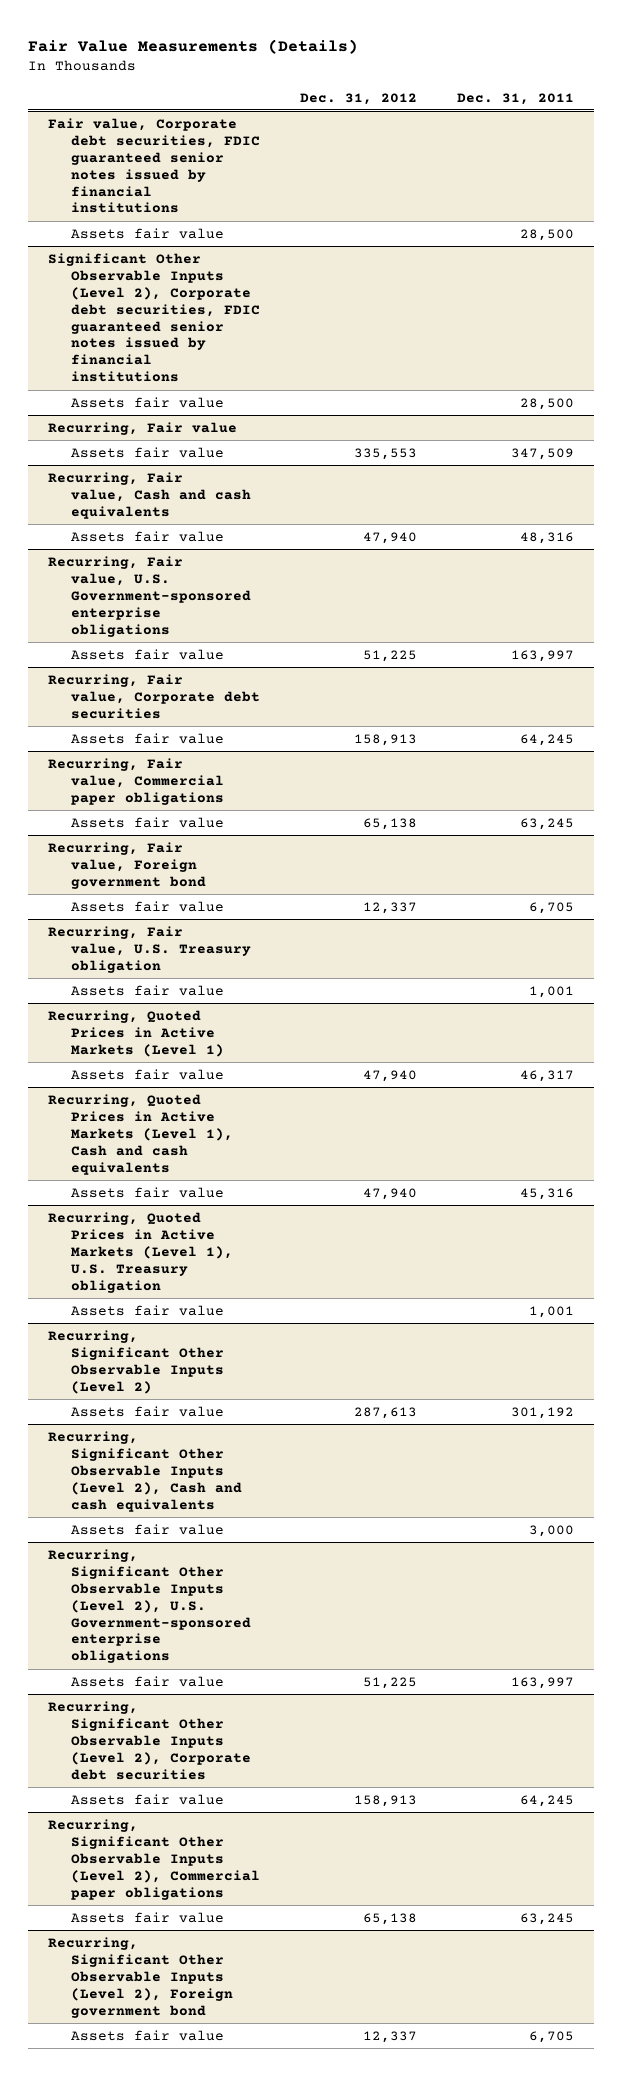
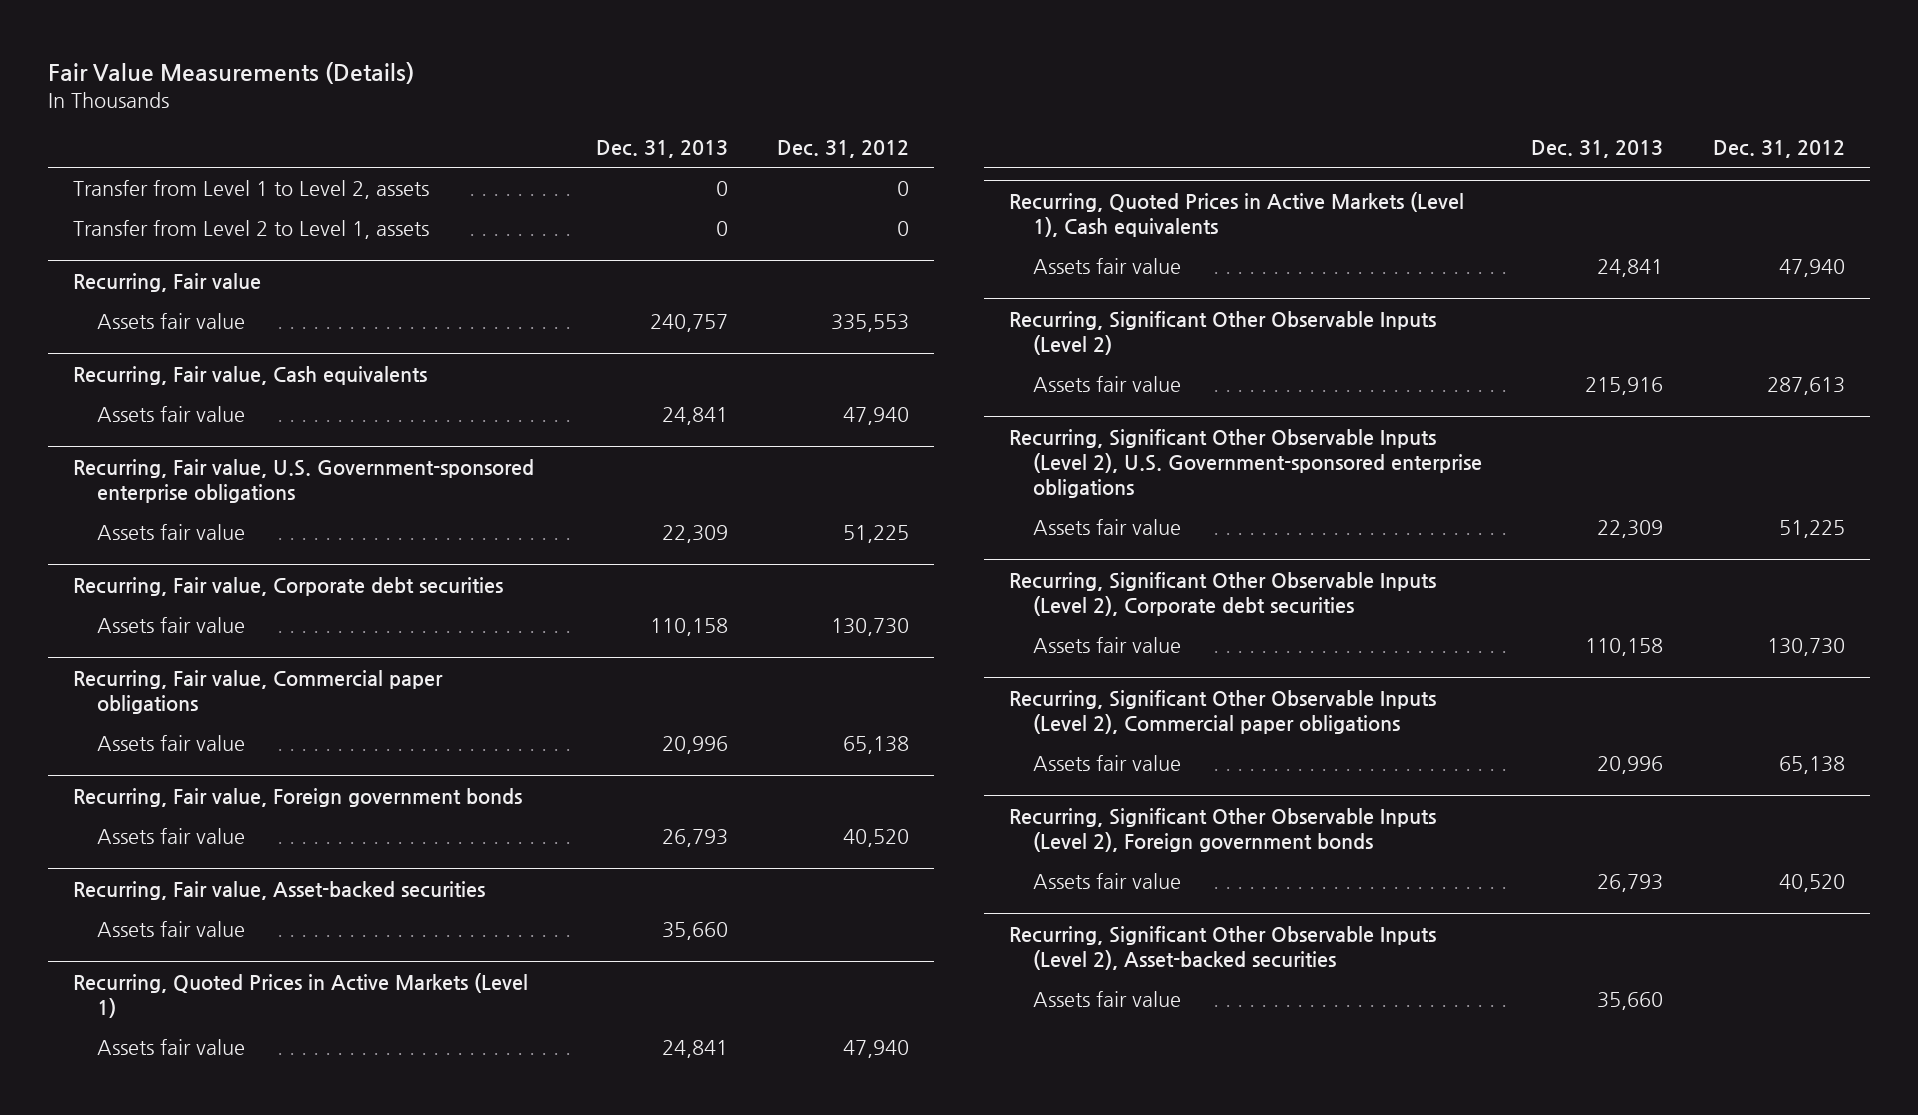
[457,92,575,105] Dec. 31, 2011 -> none
none -> [595,139,728,158] Dec. 31, 2013
[47,117,261,214] Fair value, Corporate debt securities, FDIC guaranteed senior notes issued by financial institutions -> none
[71,227,225,239] Assets fair value -> none
[47,252,261,383] Significant Other Observable Inputs (Level 2), Corporate debt securities, FDIC guaranteed senior notes issued by financial institutions -> none
[71,396,225,408] Assets fair value -> none
none -> [73,180,430,200] Transfer from Level 1 to Level 2, assets
none -> [73,220,430,240] Transfer from Level 2 to Level 1, assets
[47,471,252,519] Recurring, Fair value, Cash and cash equivalents -> [73,365,428,385] Recurring, Fair value, Cash equivalents
[354,733,418,746] 158,913 -> [831,618,910,637] 130,730
[47,925,252,973] Recurring, Fair value, U.S. Treasury obligation -> none
[47,841,207,889] Recurring, Fair value, Foreign government bond -> [73,787,523,807] Recurring, Fair value, Foreign government bonds
[363,901,418,914] 12,337 -> [843,829,910,848] 40,520
none -> [73,880,486,900] Recurring, Fair value, Asset-backed securities
[47,1093,234,1175] Recurring, Quoted Prices in Active Markets (Level 1), Cash and cash equivalents -> [1008,191,1464,237] Recurring, Quoted Prices in Active Markets (Level 1), Cash equivalents
[47,1211,234,1293] Recurring, Quoted Prices in Active Markets (Level 1), U.S. Treasury obligation -> none
[71,1304,225,1316] Assets fair value -> none
[47,1430,243,1512] Recurring, Significant Other Observable Inputs (Level 2), Cash and cash equivalents -> none
[71,1523,225,1535] Assets fair value -> none
[354,1794,418,1807] 158,913 -> [1766,638,1845,657] 130,730
[47,1936,234,2018] Recurring, Significant Other Observable Inputs (Level 2), Foreign government bond -> [1008,807,1436,852] Recurring, Significant Other Observable Inputs (Level 2), Foreign government bonds
[363,2030,418,2043] 12,337 -> [1778,874,1845,893] 40,520
none -> [1008,925,1436,970] Recurring, Significant Other Observable Inputs (Level 2), Asset-backed securities
none -> [1032,991,1181,1008] Assets fair value

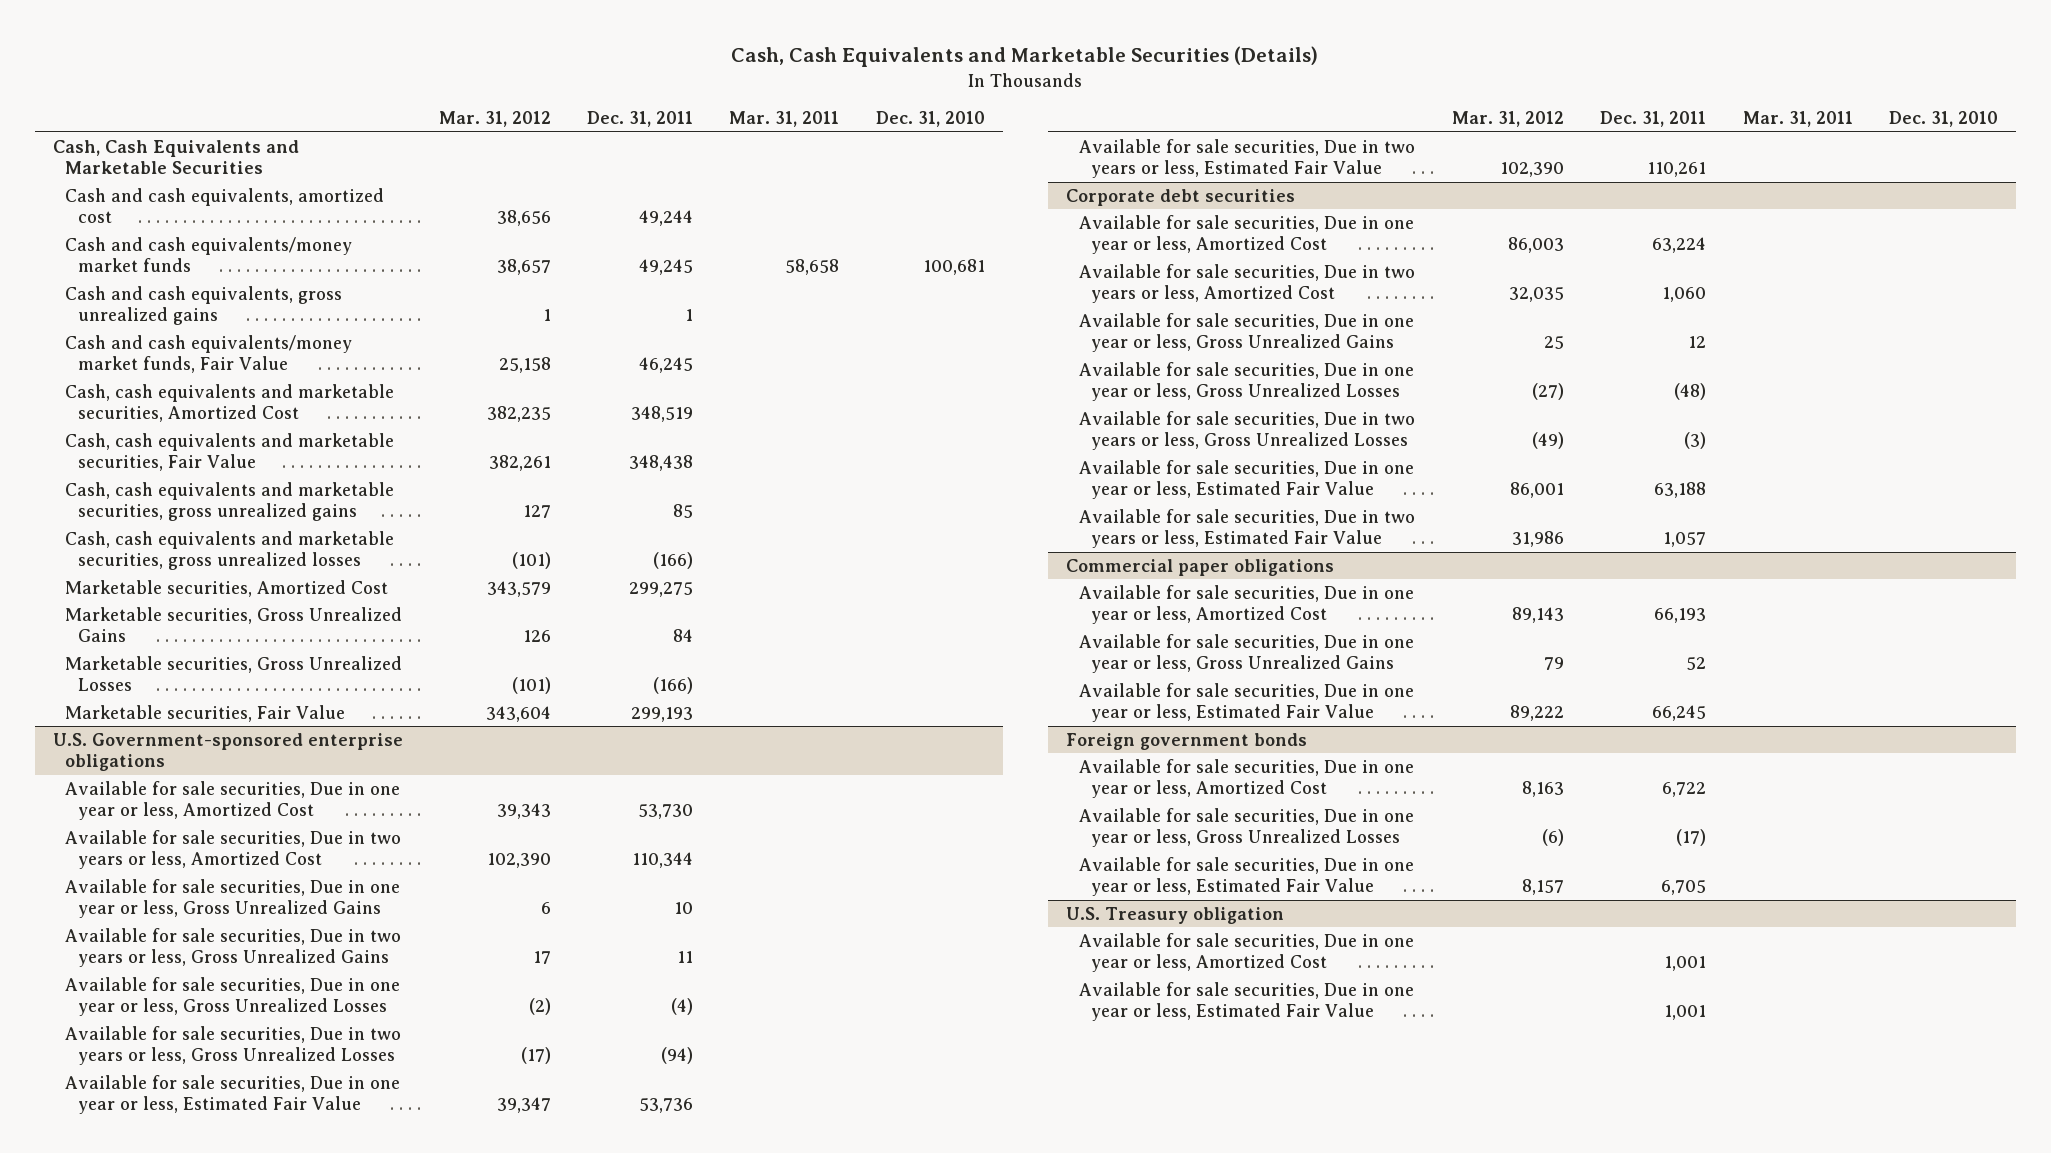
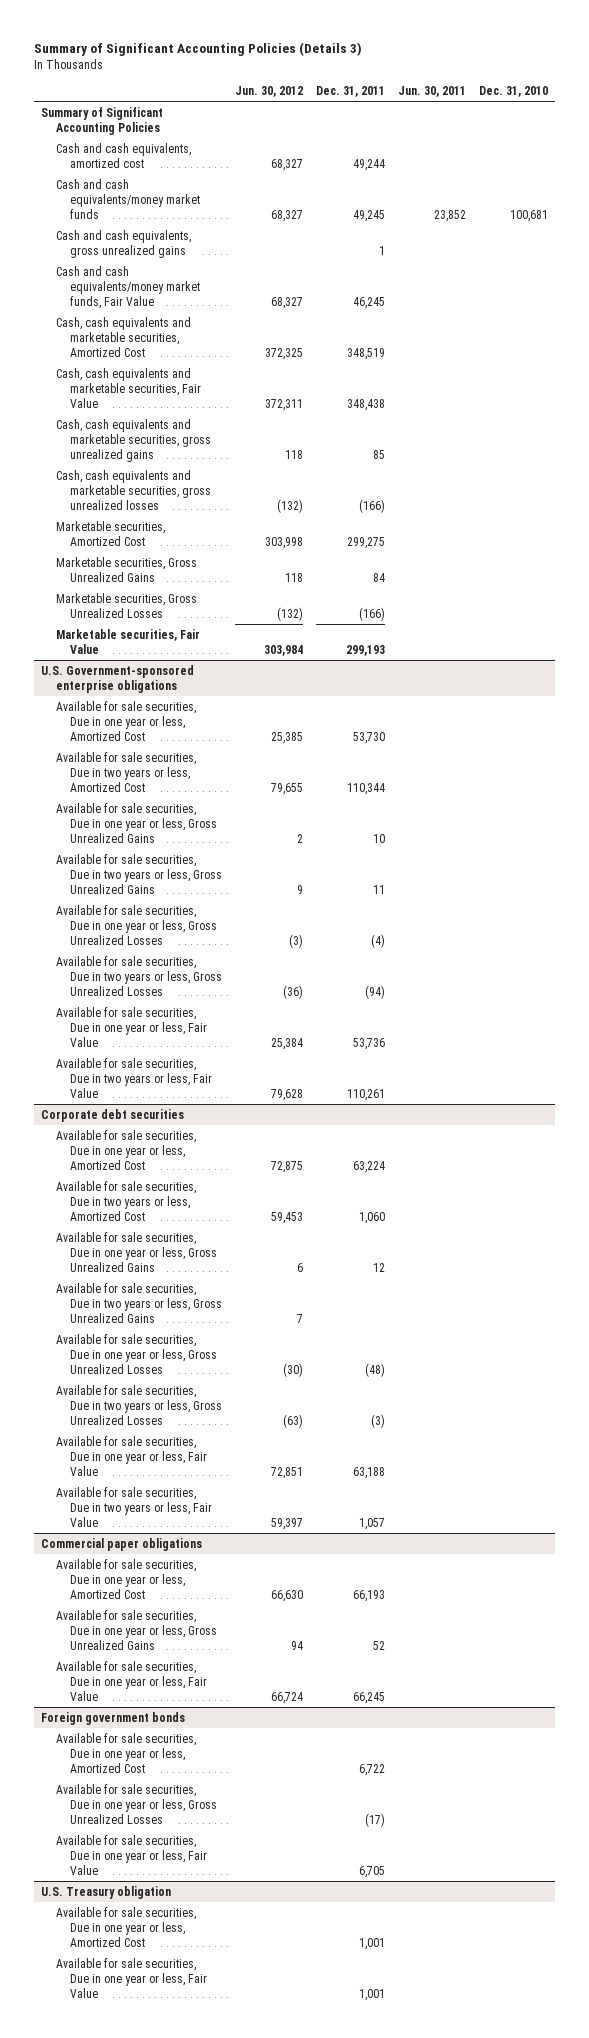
[731,46,1319,68] Cash, Cash Equivalents and Marketable Securities (Details) -> [34,41,363,56] Summary of Significant Accounting Policies (Details 3)
[438,111,551,128] Mar. 31, 2012 -> none
[729,111,840,128] Mar. 31, 2011 -> none
none -> [235,86,304,98] Jun. 30, 2012
none -> [398,86,467,98] Jun. 30, 2011
[52,139,299,175] Cash, Cash Equivalents and Marketable Securities -> none
none -> [40,106,163,135] Summary of Significant Accounting Policies
[65,1074,401,1115] Available for sale securities, Due in one year or less, Estimated Fair Value -> [55,1006,208,1047] Available for sale securities, Due in one year or less, Fair Value
[1078,138,1415,179] Available for sale securities, Due in two years or less, Estimated Fair Value -> [55,1057,213,1098] Available for sale securities, Due in two years or less, Fair Value
none -> [55,1282,223,1323] Available for sale securities, Due in two years or less, Gross Unrealized Gains
[1078,459,1414,500] Available for sale securities, Due in one year or less, Estimated Fair Value -> [55,1435,208,1476] Available for sale securities, Due in one year or less, Fair Value
[1078,508,1415,549] Available for sale securities, Due in two years or less, Estimated Fair Value -> [55,1486,213,1527] Available for sale securities, Due in two years or less, Fair Value
[1078,682,1414,723] Available for sale securities, Due in one year or less, Estimated Fair Value -> [55,1660,208,1701] Available for sale securities, Due in one year or less, Fair Value
[1078,856,1414,897] Available for sale securities, Due in one year or less, Estimated Fair Value -> [55,1834,208,1875] Available for sale securities, Due in one year or less, Fair Value
[1078,981,1414,1022] Available for sale securities, Due in one year or less, Estimated Fair Value -> [55,1957,208,1998] Available for sale securities, Due in one year or less, Fair Value

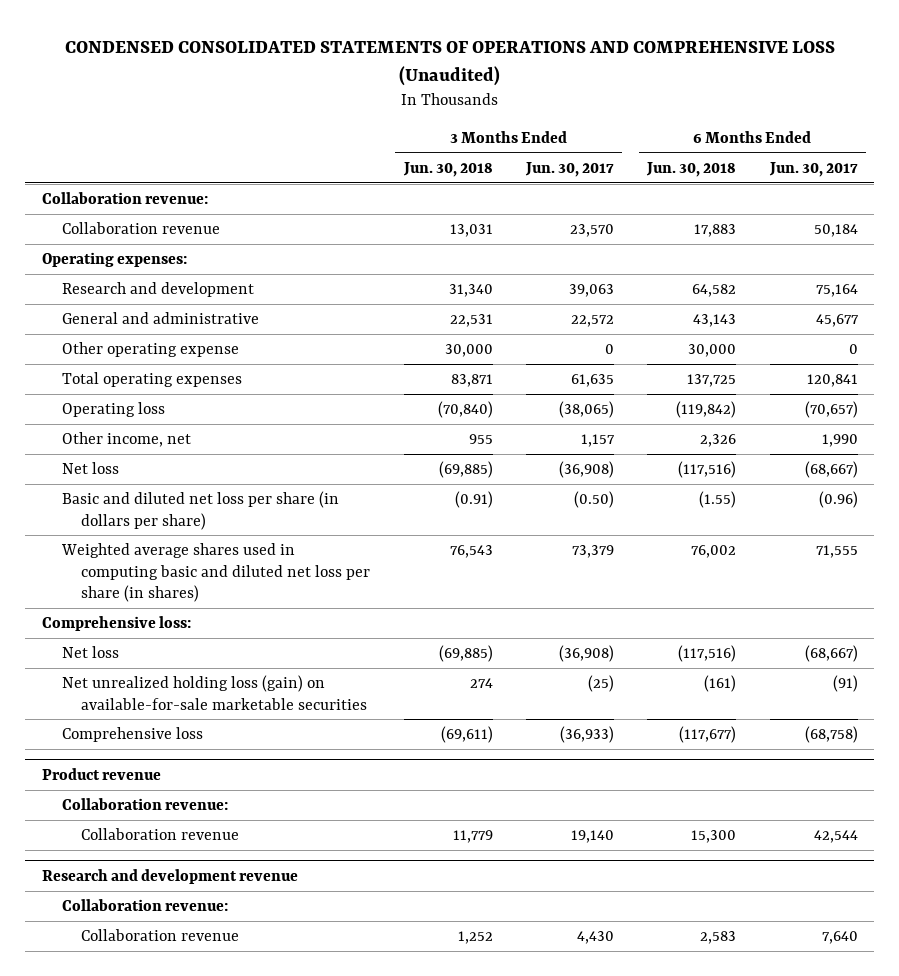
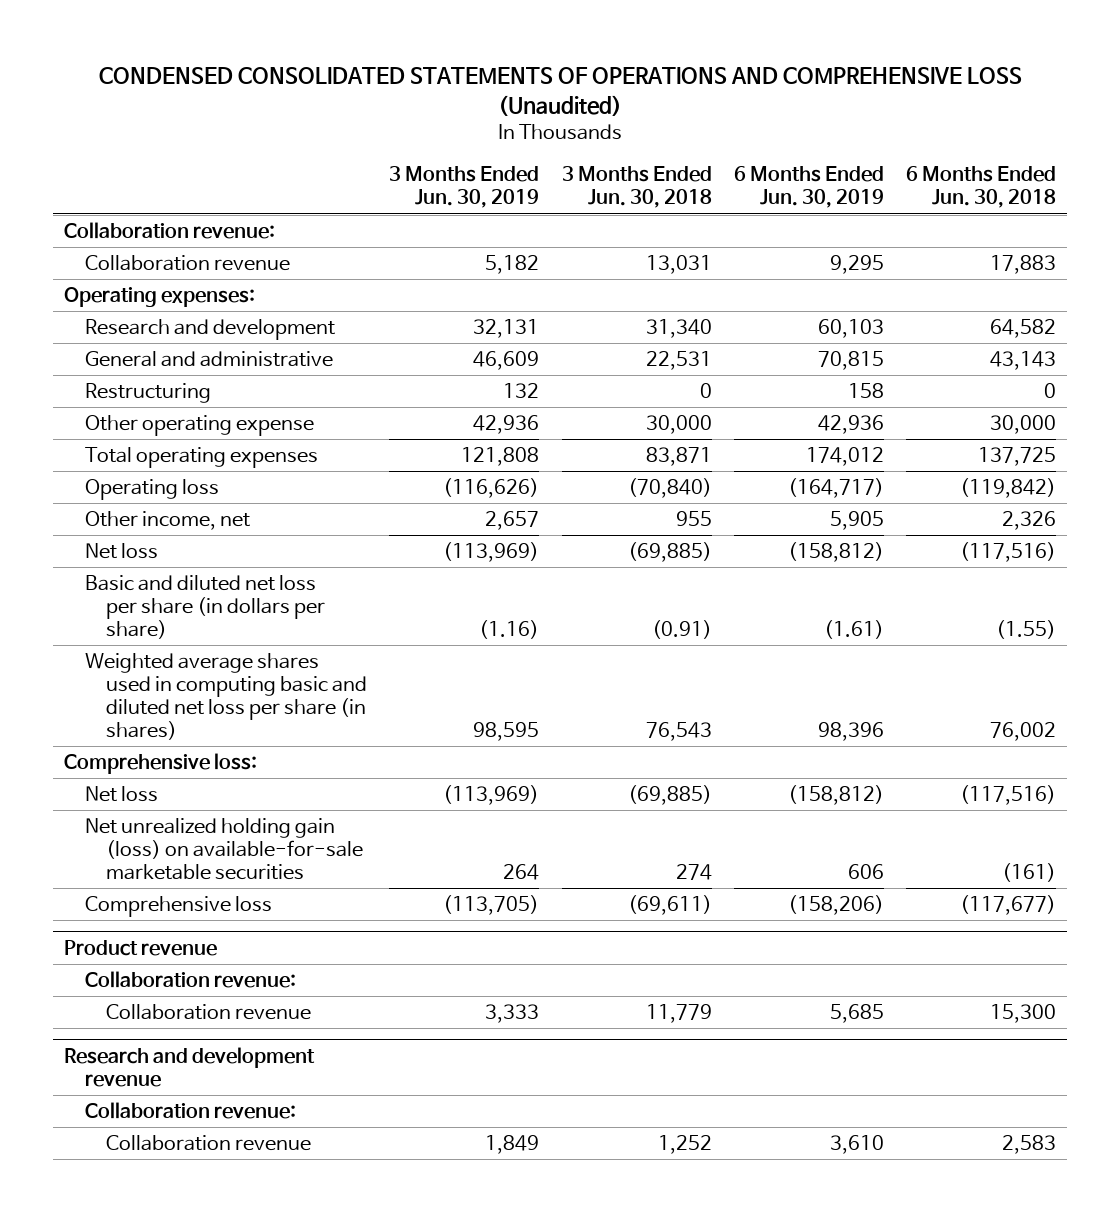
[524,161,614,177] Jun. 30, 2017 -> none
[768,161,858,177] Jun. 30, 2017 -> none
none -> [389,166,540,209] 3 Months Ended Jun. 30, 2019
none -> [733,166,884,209] 6 Months Ended Jun. 30, 2019
none -> [85,383,212,404] Restructuring
[61,674,368,710] Net unrealized holding loss (gain) on available-for-sale marketable securities -> [85,818,364,881] Net unrealized holding gain (loss) on available-for-sale marketable securities

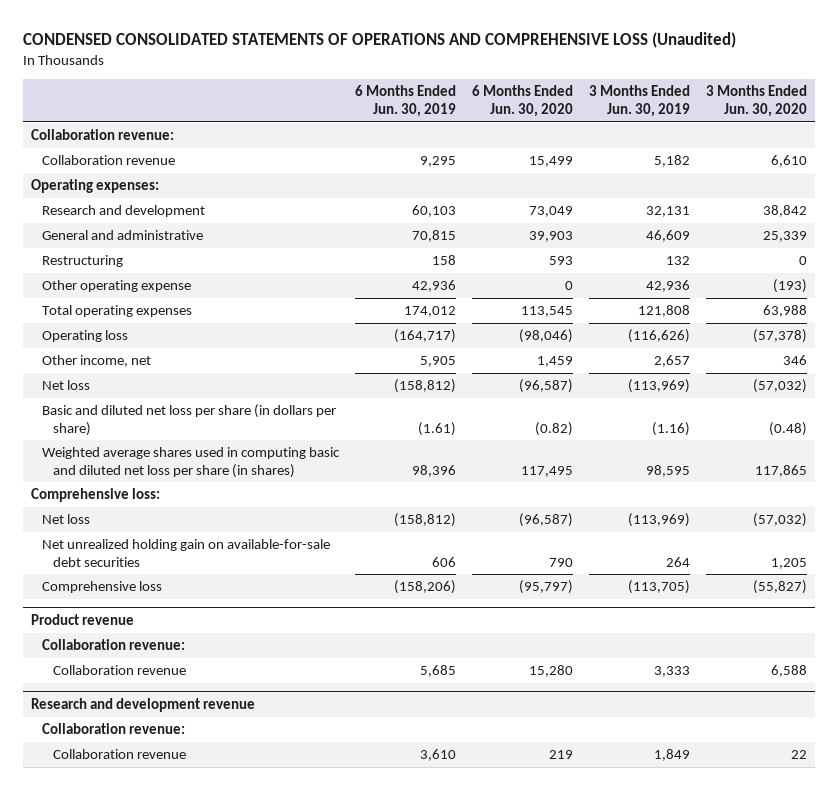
[561,166,712,209] 3 Months Ended Jun. 30, 2018 -> none
[905,166,1056,209] 6 Months Ended Jun. 30, 2018 -> none
none -> [472,85,574,117] 6 Months Ended Jun. 30, 2020
none -> [706,85,808,117] 3 Months Ended Jun. 30, 2020
[85,818,364,881] Net unrealized holding gain (loss) on available-for-sale marketable securities -> [42,539,331,567] Net unrealized holding gain on available-for-sale debt securities

